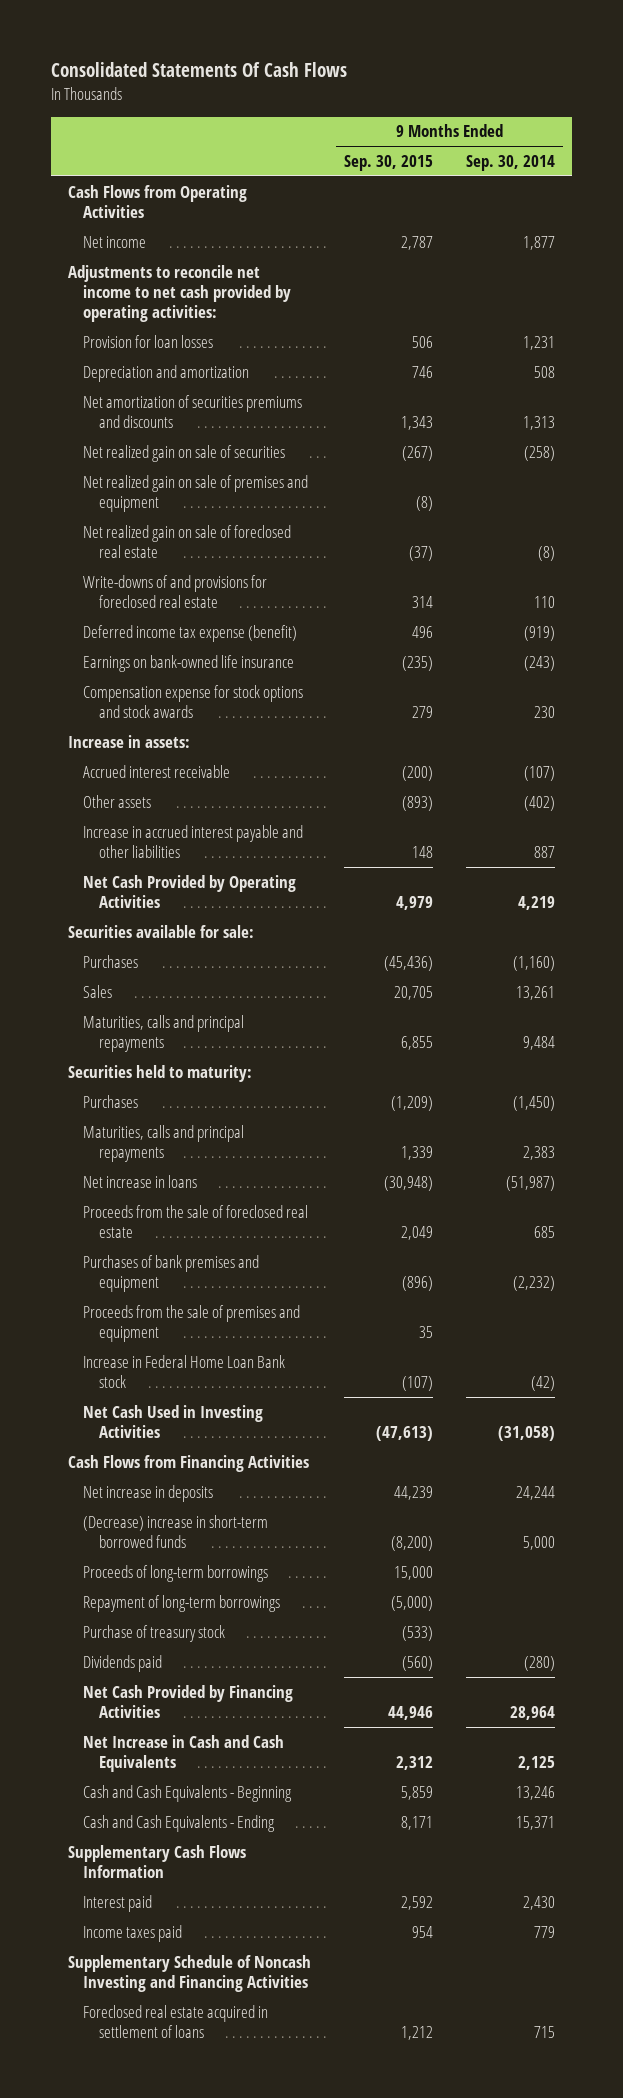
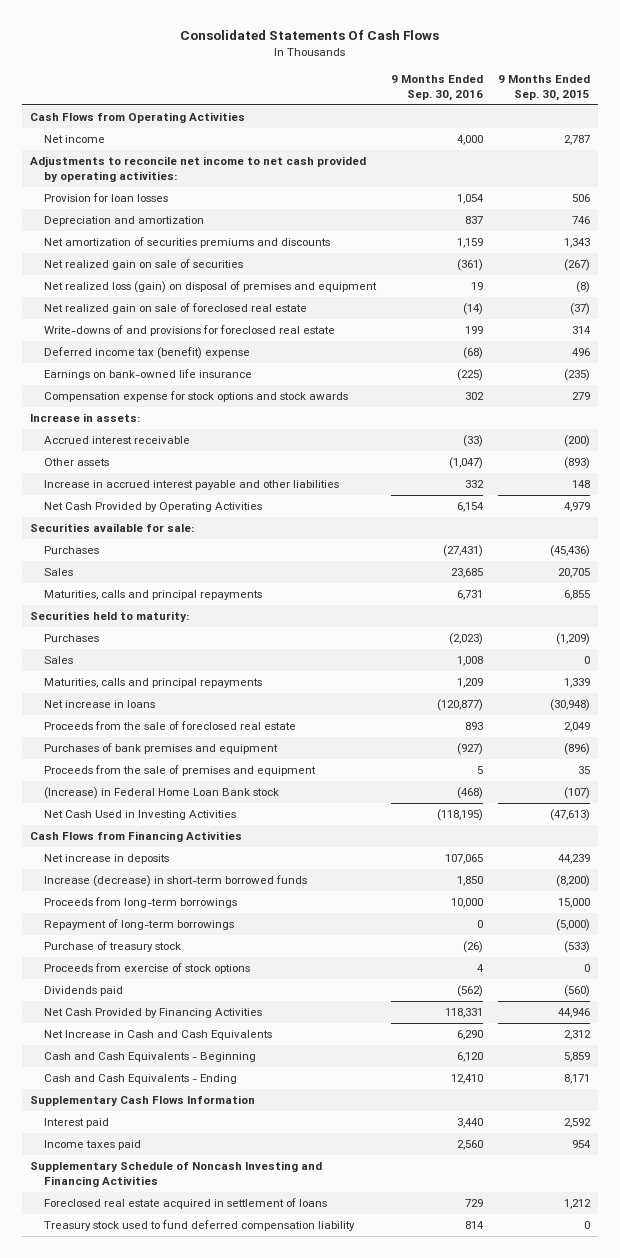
[466,154,556,171] Sep. 30, 2014 -> none
none -> [391,74,484,101] 9 Months Ended Sep. 30, 2016
[83,474,309,512] Net realized gain on sale of premises and equipment -> [44,281,378,294] Net realized loss (gain) on disposal of premises and equipment
[83,624,298,642] Deferred income tax expense (benefit) -> [44,347,251,360] Deferred income tax (benefit) expense
none -> [44,656,74,665] Sales
[83,1354,286,1388] Increase in Federal Home Loan Bank stock -> [44,787,280,800] (Increase) in Federal Home Loan Bank stock
[83,1514,269,1548] (Decrease) increase in short-term borrowed funds -> [44,875,308,888] Increase (decrease) in short-term borrowed funds
[83,1564,269,1582] Proceeds of long-term borrowings -> [44,897,238,909] Proceeds from long-term borrowings
none -> [44,963,251,975] Proceeds from exercise of stock options
none -> [44,1220,356,1232] Treasury stock used to fund deferred compensation liability

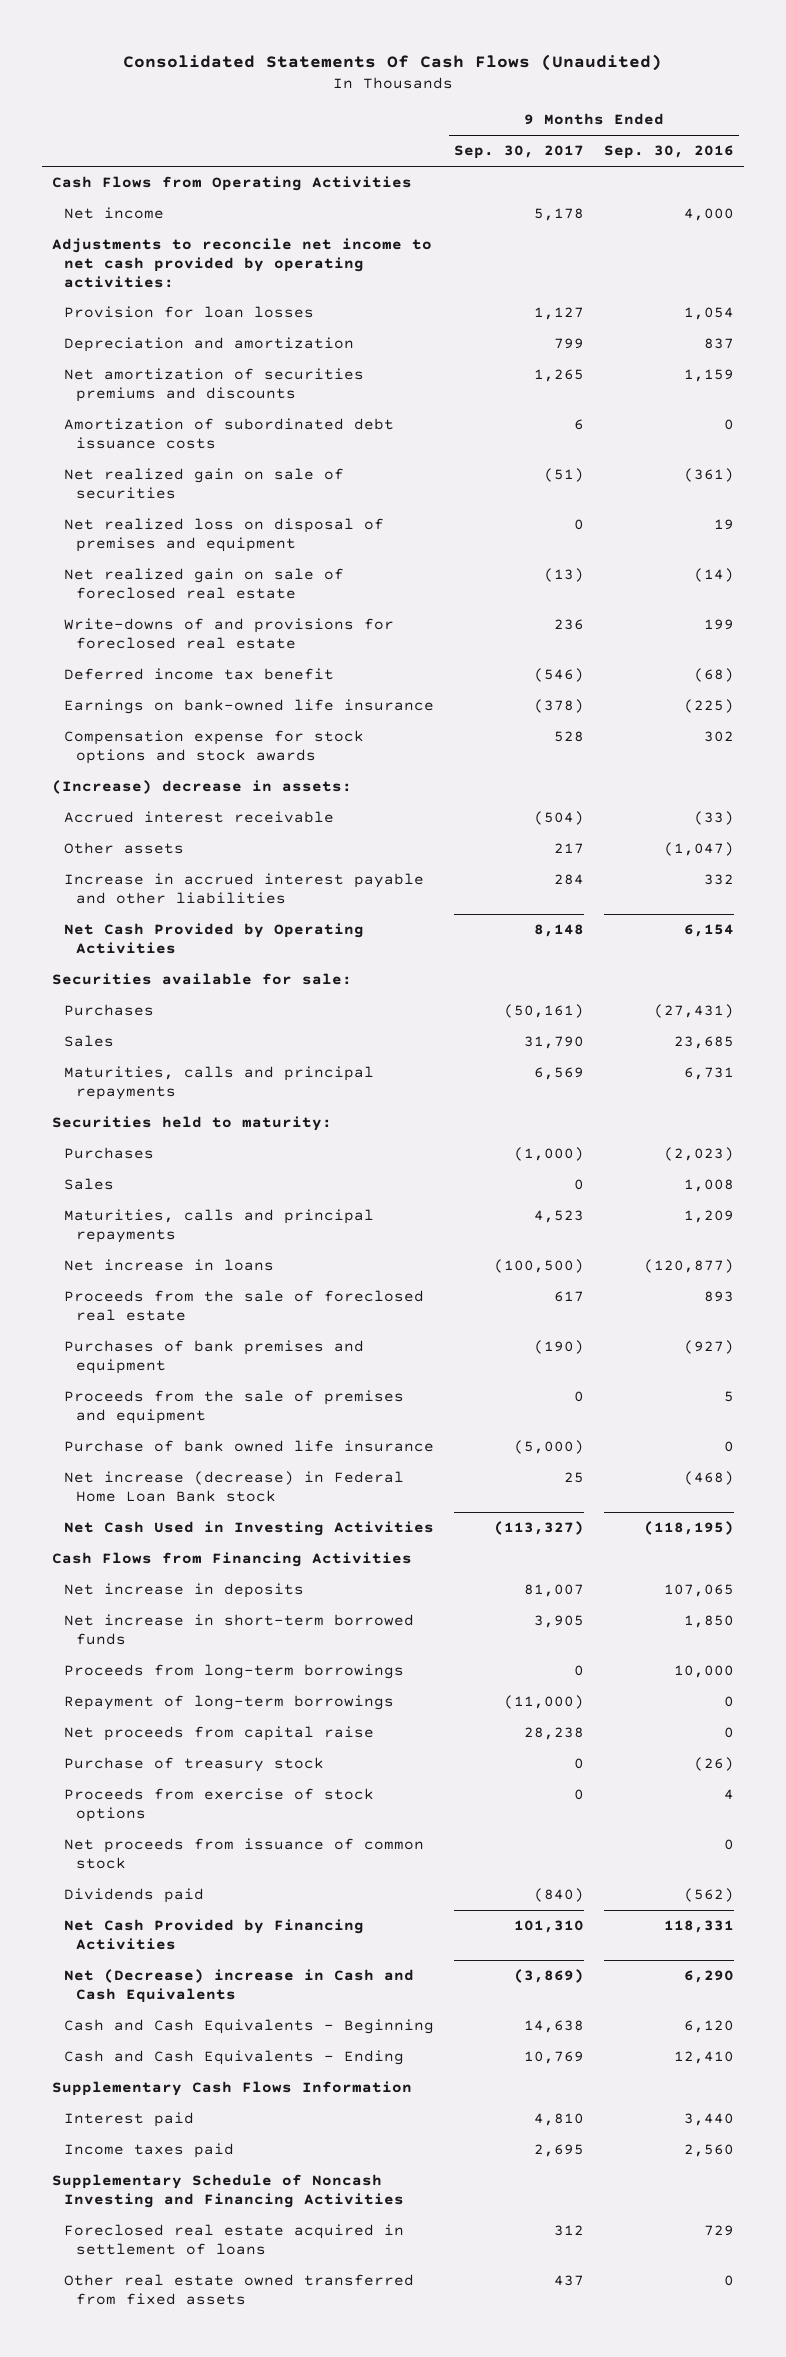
[180,30,440,41] Consolidated Statements Of Cash Flows -> [123,53,663,71] Consolidated Statements Of Cash Flows (Unaudited)
[498,74,591,101] 9 Months Ended Sep. 30, 2015 -> none
none -> [454,145,585,160] Sep. 30, 2017
none -> [64,418,395,449] Amortization of subordinated debt issuance costs
[44,281,378,294] Net realized loss (gain) on disposal of premises and equipment -> [64,518,385,552] Net realized loss on disposal of premises and equipment
[44,347,251,360] Deferred income tax (benefit) expense -> [64,668,335,681] Deferred income tax benefit
[29,413,140,423] Increase in assets: -> [52,780,353,795] (Increase) decrease in assets:
none -> [64,1440,435,1453] Purchase of bank owned life insurance
[44,787,280,800] (Increase) in Federal Home Loan Bank stock -> [64,1471,405,1502] Net increase (decrease) in Federal Home Loan Bank stock
[44,875,308,888] Increase (decrease) in short-term borrowed funds -> [64,1614,415,1645] Net increase in short-term borrowed funds
none -> [64,1726,375,1742] Net proceeds from capital raise
none -> [64,1838,425,1869] Net proceeds from issuance of common stock
[44,1030,273,1041] Net Increase in Cash and Cash Equivalents -> [64,1969,415,2003] Net (Decrease) increase in Cash and Cash Equivalents
[44,1220,356,1232] Treasury stock used to fund deferred compensation liability -> none
none -> [64,2274,415,2305] Other real estate owned transferred from fixed assets

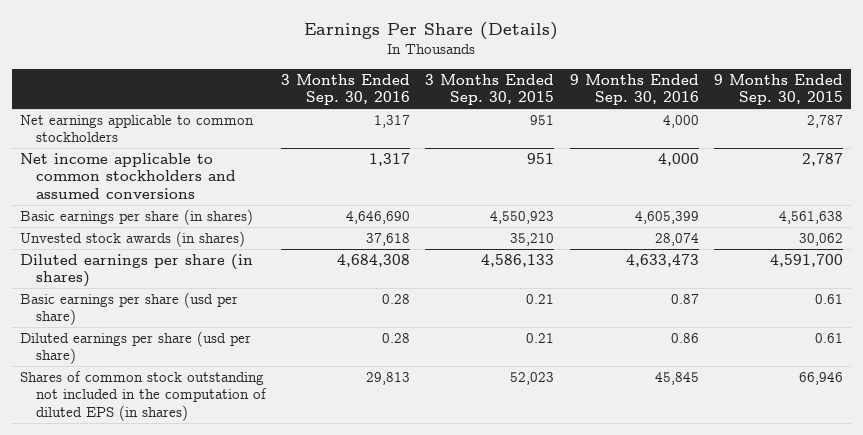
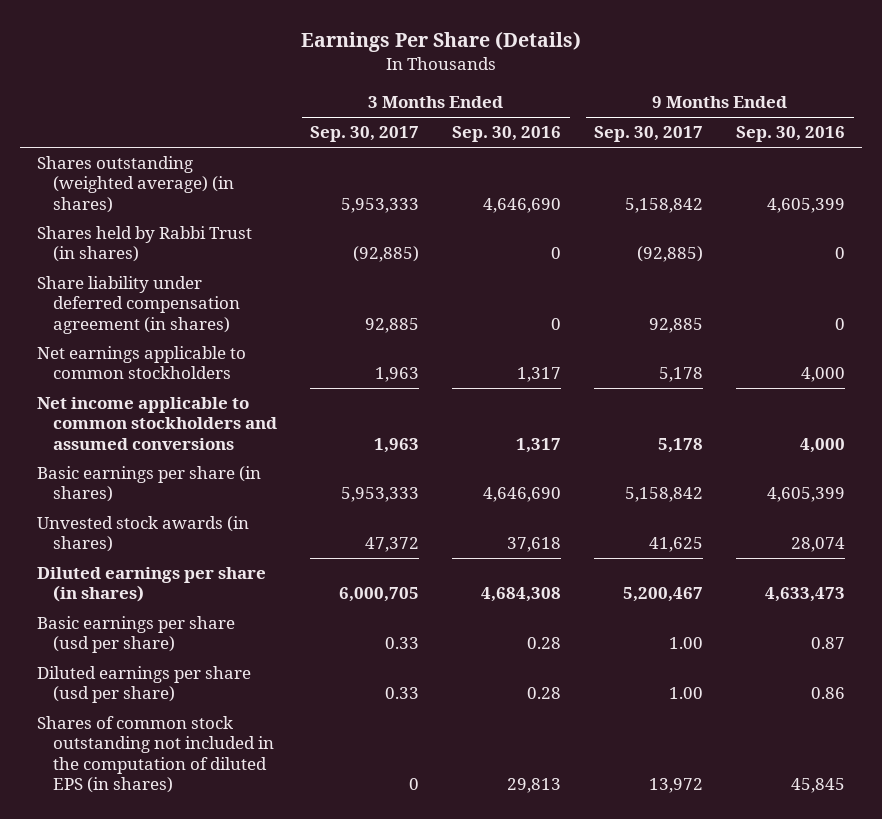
[425,73,555,106] 3 Months Ended Sep. 30, 2015 -> none
[713,73,843,106] 9 Months Ended Sep. 30, 2015 -> none
none -> [310,126,420,143] Sep. 30, 2017
none -> [594,126,704,143] Sep. 30, 2017
none -> [36,156,235,213] Shares outstanding (weighted average) (in shares)
none -> [36,226,252,263] Shares held by Rabbi Trust (in shares)
none -> [36,276,241,334] Share liability under deferred compensation agreement (in shares)

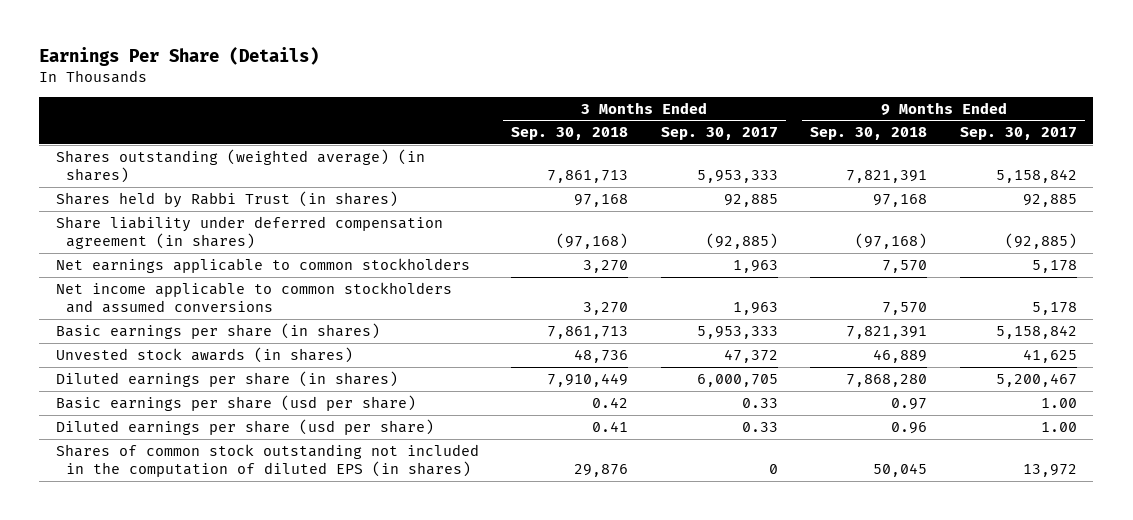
[452,126,562,143] Sep. 30, 2016 -> none
[736,126,846,143] Sep. 30, 2016 -> none
none -> [511,127,629,141] Sep. 30, 2018
none -> [810,127,928,141] Sep. 30, 2018
[353,246,420,263] (92,885) -> [723,193,778,207] 92,885
[637,246,704,263] (92,885) -> [1022,193,1077,207] 92,885
[365,317,420,333] 92,885 -> [705,233,778,250] (92,885)
[649,317,704,333] 92,885 -> [1004,233,1077,250] (92,885)

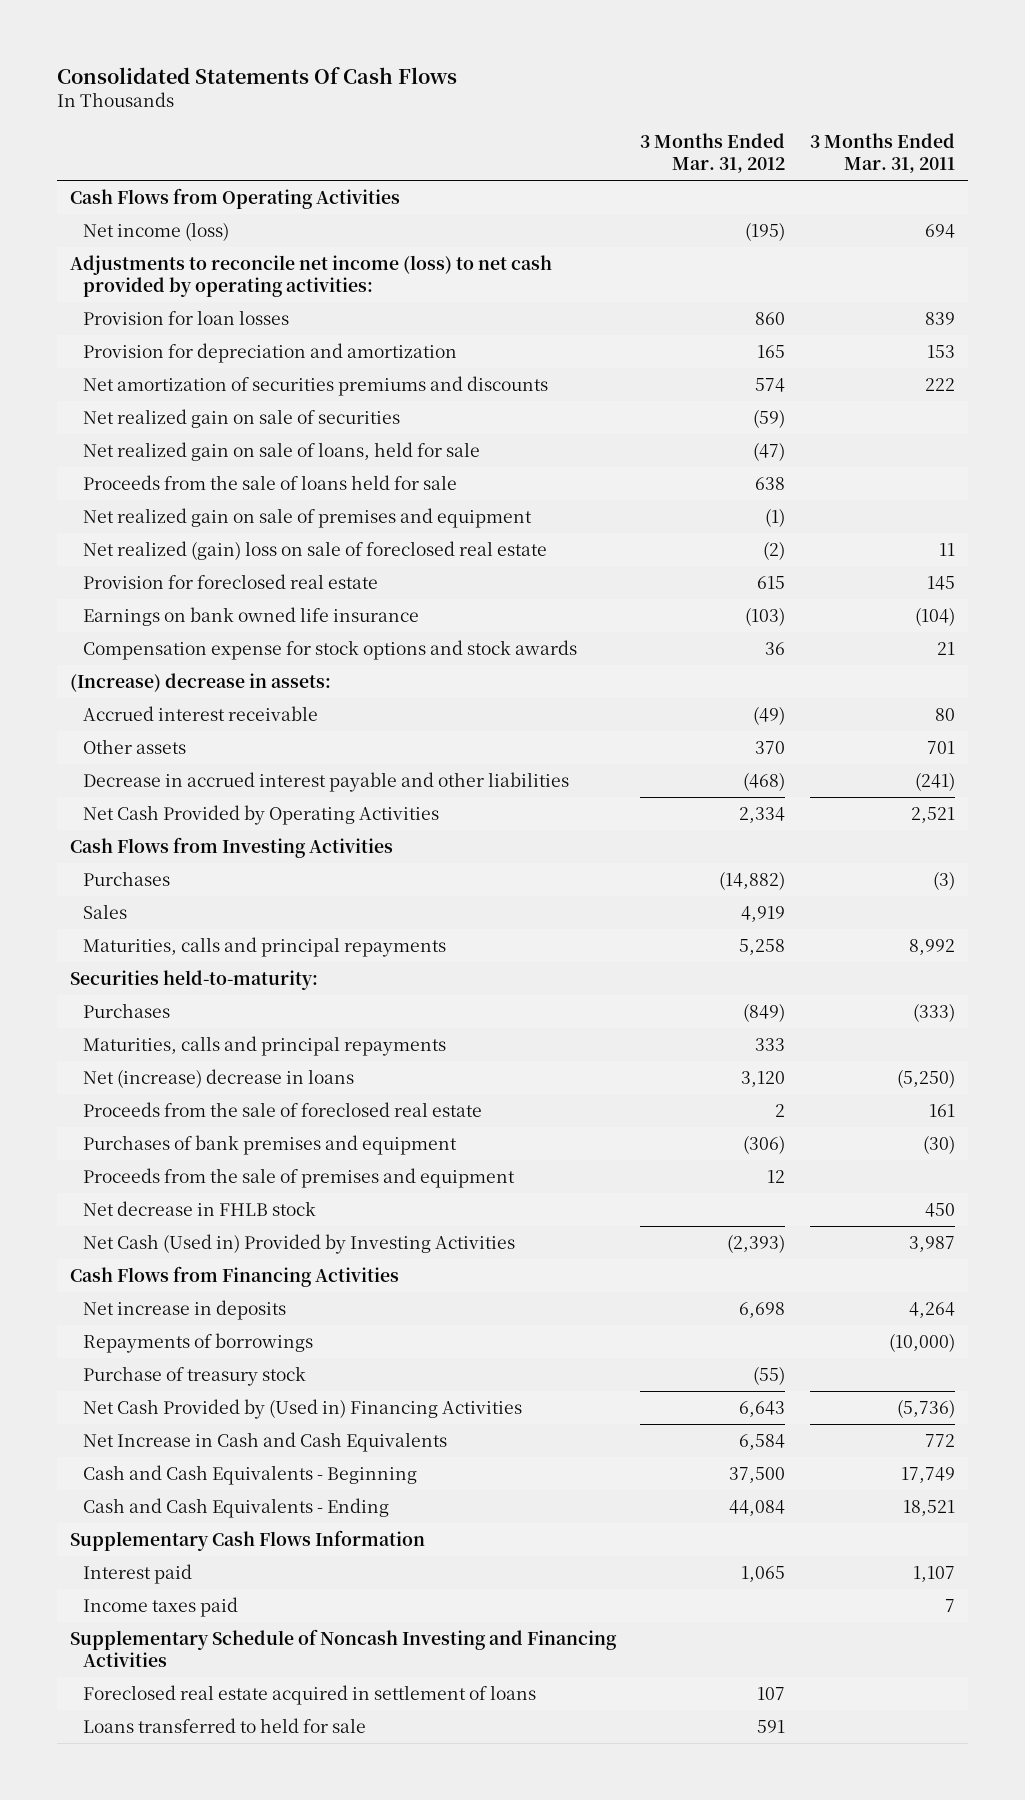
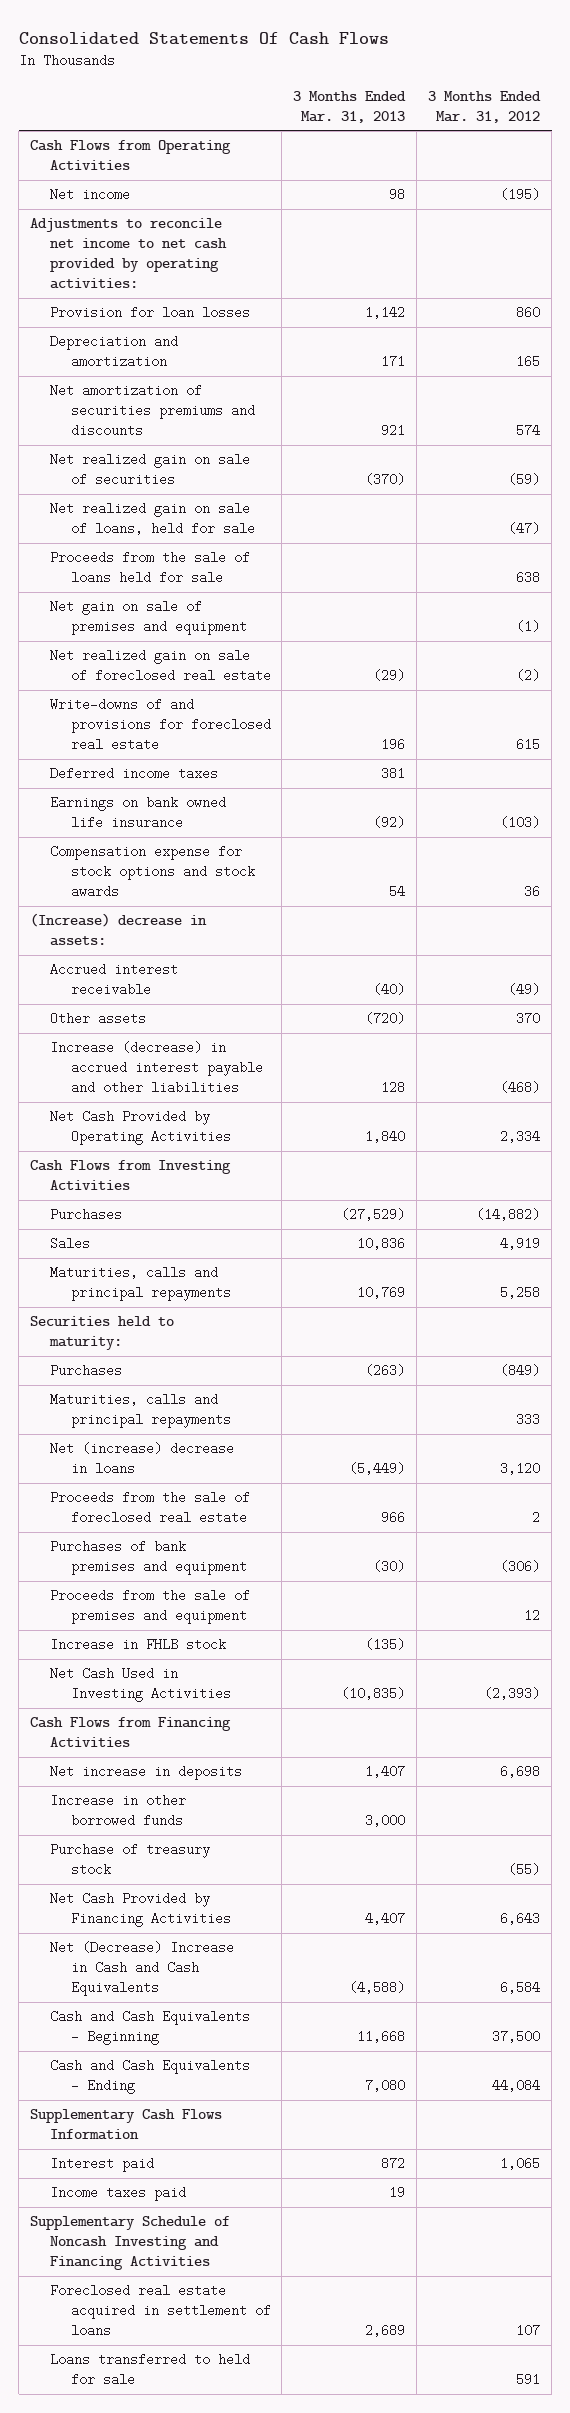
[810,132,956,173] 3 Months Ended Mar. 31, 2011 -> none
none -> [293,90,407,123] 3 Months Ended Mar. 31, 2013
[82,221,229,241] Net income (loss) -> [50,188,131,202] Net income
[69,254,552,298] Adjustments to reconcile net income (loss) to net cash provided by operating activities: -> [30,218,228,290] Adjustments to reconcile net income to net cash provided by operating activities:
[82,342,457,363] Provision for depreciation and amortization -> [50,335,179,369] Depreciation and amortization
[82,507,532,528] Net realized gain on sale of premises and equipment -> [50,600,247,636] Net gain on sale of premises and equipment
[82,540,547,560] Net realized (gain) loss on sale of foreclosed real estate -> [50,649,271,683] Net realized gain on sale of foreclosed real estate
[82,573,378,589] Provision for foreclosed real estate -> [50,698,271,752] Write-downs of and provisions for foreclosed real estate
none -> [50,767,219,781] Deferred income taxes
[82,771,569,792] Decrease in accrued interest payable and other liabilities -> [50,1041,263,1095] Increase (decrease) in accrued interest payable and other liabilities
[69,969,318,990] Securities held-to-maturity: -> [30,1316,175,1351] Securities held to maturity:
[82,1200,316,1216] Net decrease in FHLB stock -> [50,1638,227,1652] Increase in FHLB stock
[82,1233,515,1254] Net Cash (Used in) Provided by Investing Activities -> [50,1667,231,1703] Net Cash Used in Investing Activities
[82,1332,313,1353] Repayments of borrowings -> none
none -> [50,1794,187,1828] Increase in other borrowed funds
[82,1398,522,1419] Net Cash Provided by (Used in) Financing Activities -> [50,1892,231,1928] Net Cash Provided by Financing Activities
[82,1431,447,1452] Net Increase in Cash and Cash Equivalents -> [50,1941,235,1997] Net (Decrease) Increase in Cash and Cash Equivalents

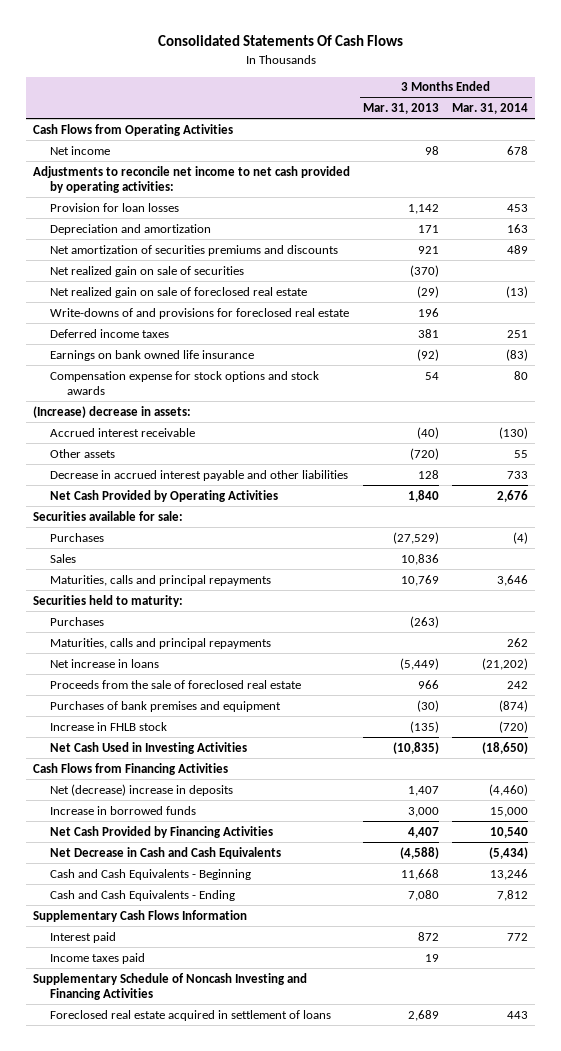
[428,90,542,123] 3 Months Ended Mar. 31, 2012 -> none
none -> [452,102,529,114] Mar. 31, 2014
[50,502,255,536] Net realized gain on sale of loans, held for sale -> none
[50,551,251,585] Proceeds from the sale of loans held for sale -> none
[50,600,247,636] Net gain on sale of premises and equipment -> none
[50,1041,263,1095] Increase (decrease) in accrued interest payable and other liabilities -> [50,469,349,481] Decrease in accrued interest payable and other liabilities
[30,1160,232,1191] Cash Flows from Investing Activities -> none
none -> [33,510,184,521] Securities available for sale:
[50,1442,235,1476] Net (increase) decrease in loans -> [50,658,160,668] Net increase in loans
[50,1589,251,1625] Proceeds from the sale of premises and equipment -> none
[50,1843,211,1877] Purchase of treasury stock -> none
[50,1765,243,1781] Net increase in deposits -> [50,783,234,796] Net (decrease) increase in deposits
[50,1794,187,1828] Increase in other borrowed funds -> [50,805,197,815] Increase in borrowed funds
[50,1941,235,1997] Net (Decrease) Increase in Cash and Cash Equivalents -> [50,846,282,859] Net Decrease in Cash and Cash Equivalents
[50,2353,251,2387] Loans transferred to held for sale -> none

